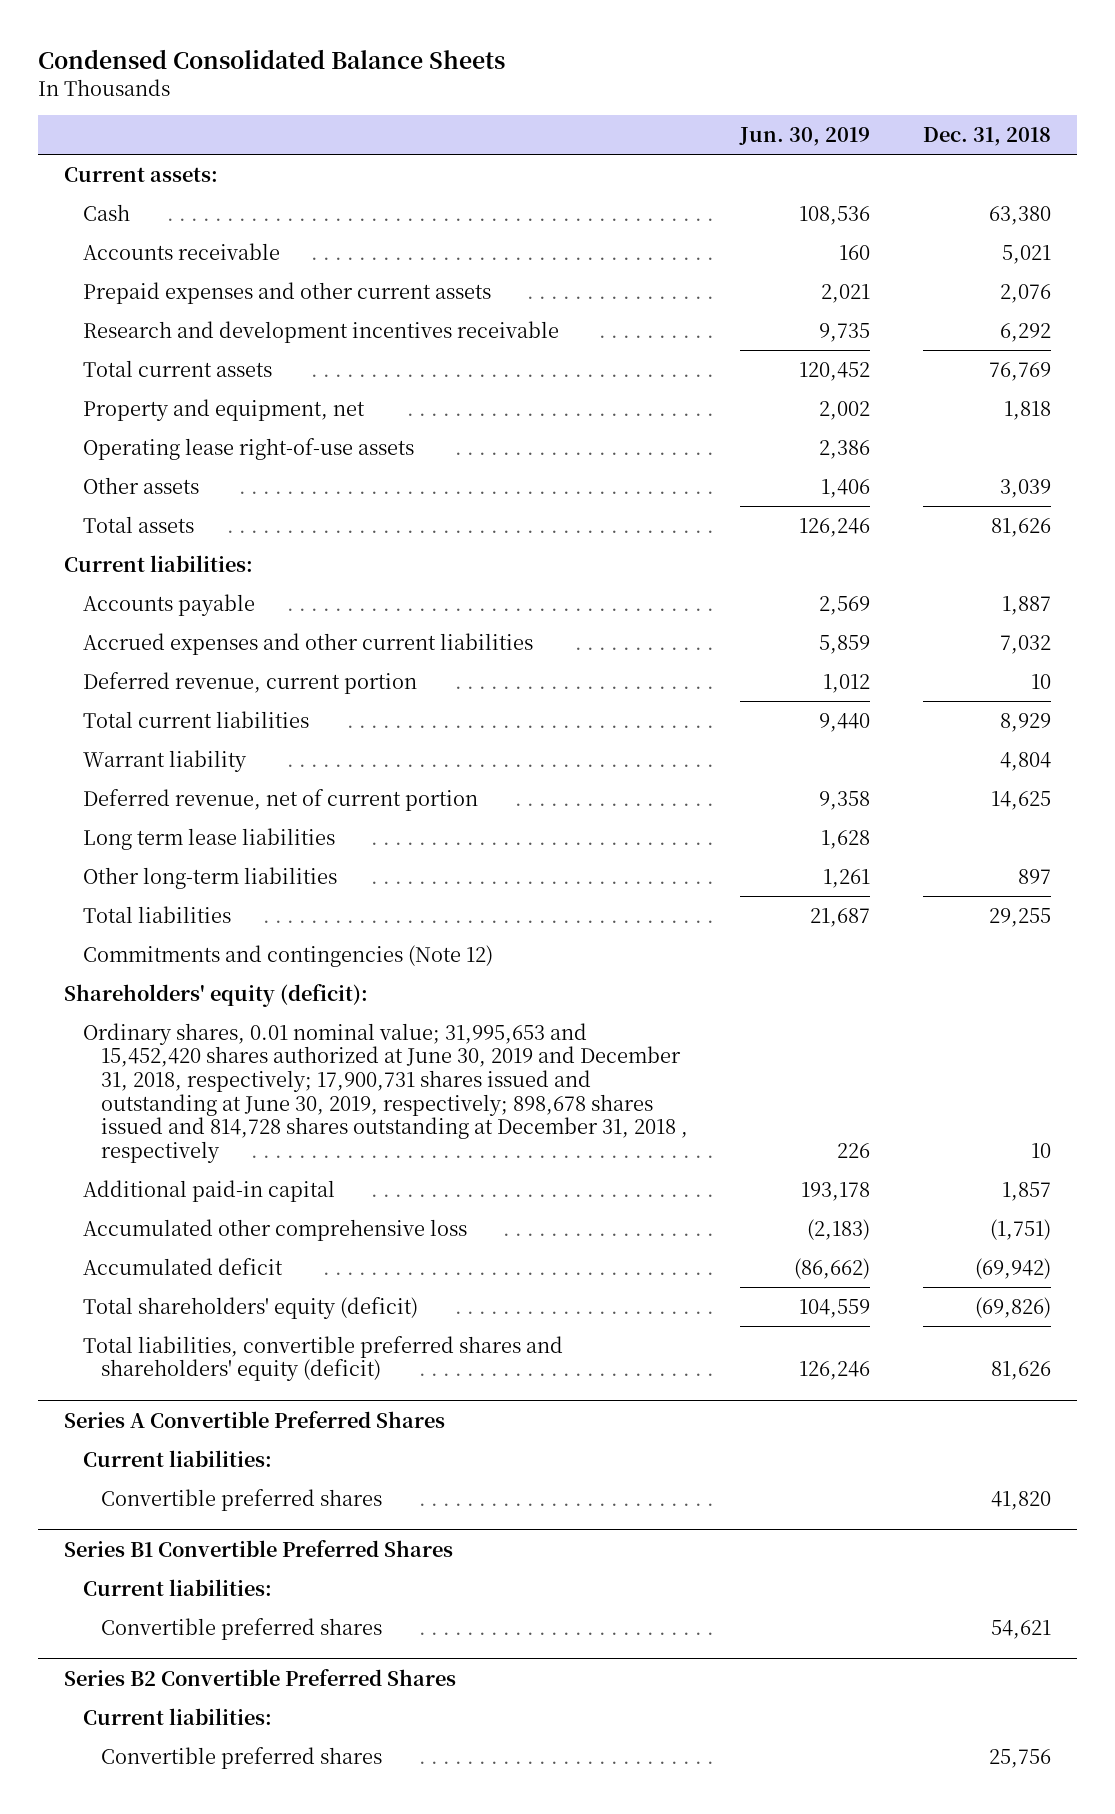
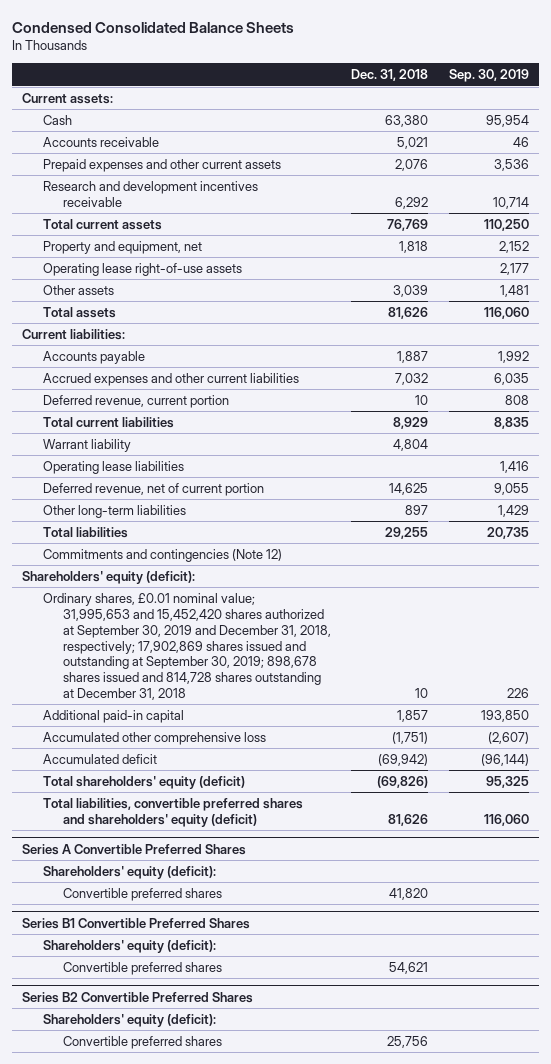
[739,127,871,147] Jun. 30, 2019 -> none
none -> [448,69,529,83] Sep. 30, 2019
none -> [42,460,184,474] Operating lease liabilities
[82,827,335,850] Long term lease liabilities -> none
[82,1022,688,1164] Ordinary shares, 0.01 nominal value; 31,995,653 and 15,452,420 shares authorized at June 30, 2019 and December 31, 2018, respectively; 17,900,731 shares issued and outstanding at June 30, 2019, respectively; 898,678 shares issued and 814,728 shares outstanding at December 31, 2018 , respectively -> [42,592,331,701] Ordinary shares, £0.01 nominal value; 31,995,653 and 15,452,420 shares authorized at September 30, 2019 and December 31, 2018, respectively; 17,902,869 shares issued and outstanding at September 30, 2019; 898,678 shares issued and 814,728 shares outstanding at December 31, 2018
[82,1449,272,1467] Current liabilities: -> none
none -> [42,865,216,879] Shareholders' equity (deficit):
[82,1578,272,1596] Current liabilities: -> none
none -> [42,939,216,953] Shareholders' equity (deficit):
[82,1707,272,1725] Current liabilities: -> none
none -> [42,1013,216,1027] Shareholders' equity (deficit):

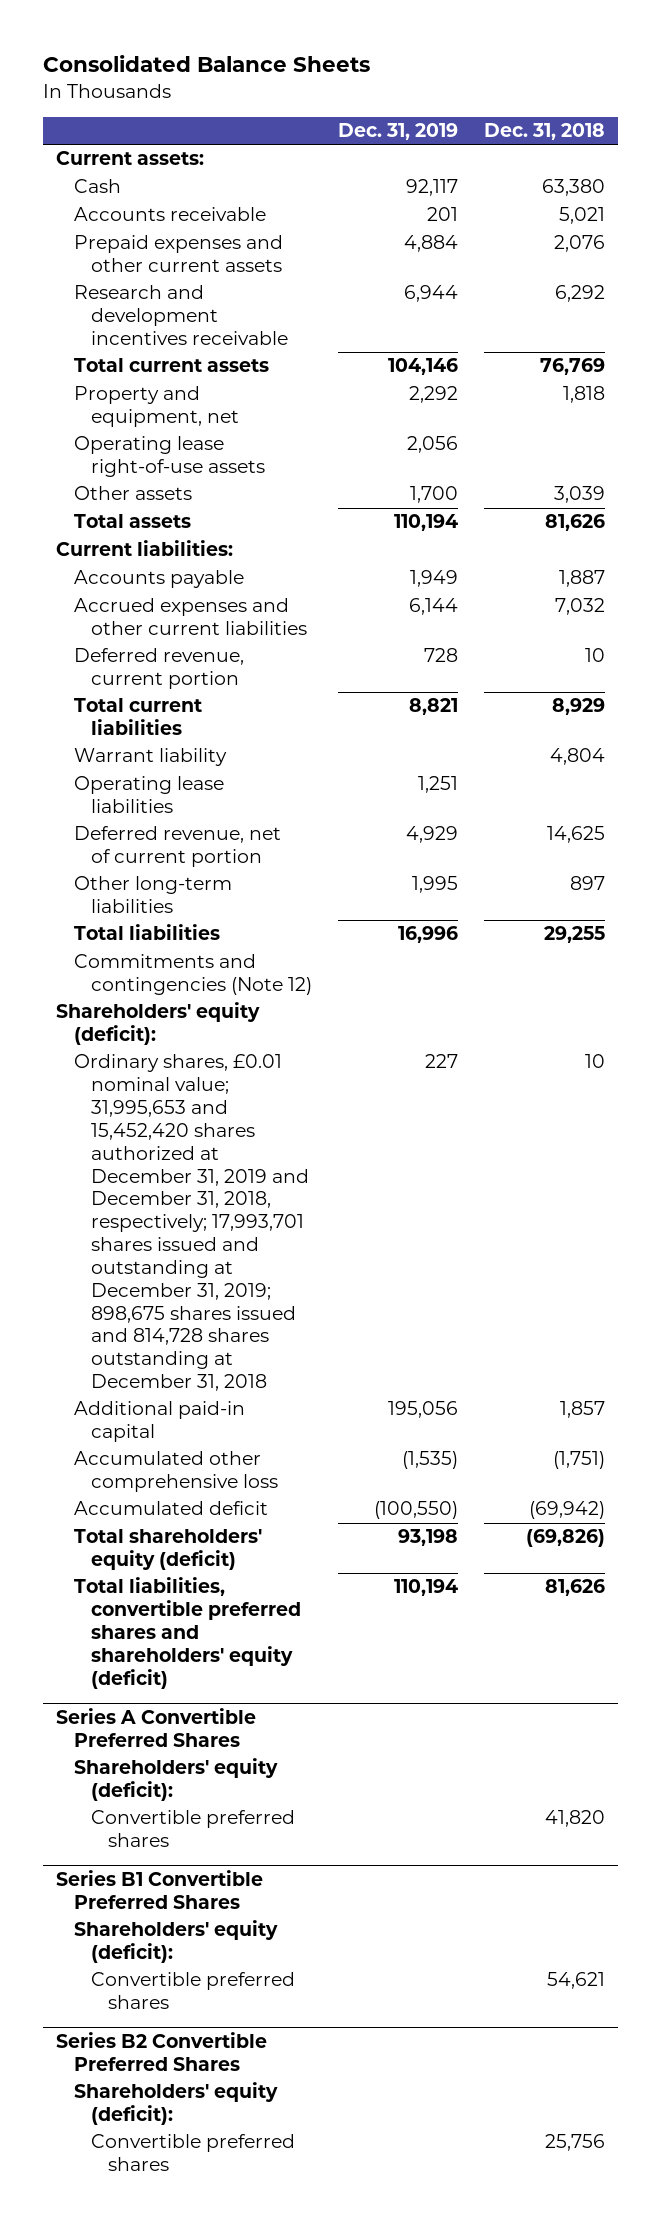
[12,21,295,33] Condensed Consolidated Balance Sheets -> [43,55,371,73] Consolidated Balance Sheets
[448,69,529,83] Sep. 30, 2019 -> none
none -> [337,122,458,140] Dec. 31, 2019
[42,592,331,701] Ordinary shares, £0.01 nominal value; 31,995,653 and 15,452,420 shares authorized at September 30, 2019 and December 31, 2018, respectively; 17,902,869 shares issued and outstanding at September 30, 2019; 898,678 shares issued and 814,728 shares outstanding at December 31, 2018 -> [73,1054,310,1392] Ordinary shares, £0.01 nominal value; 31,995,653 and 15,452,420 shares authorized at December 31, 2019 and December 31, 2018, respectively; 17,993,701 shares issued and outstanding at December 31, 2019; 898,675 shares issued and 814,728 shares outstanding at December 31, 2018

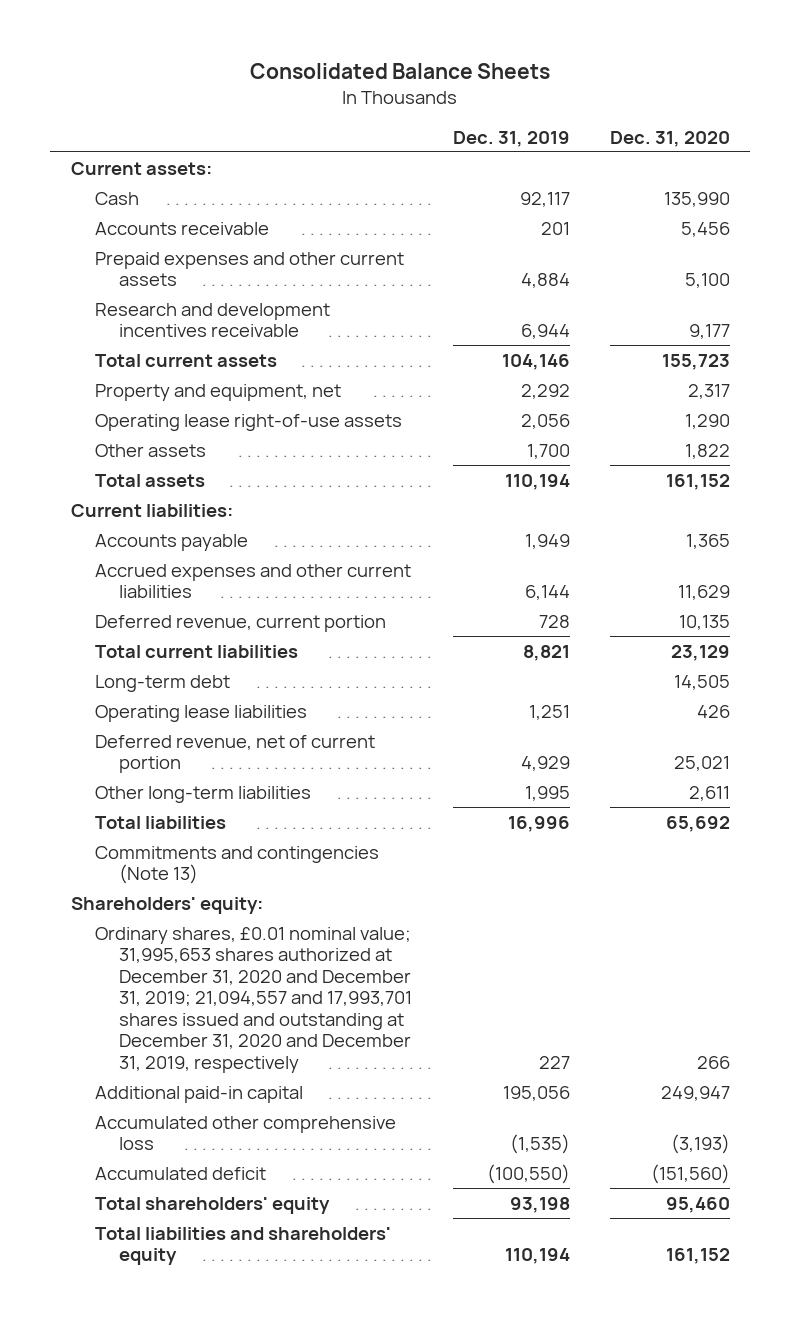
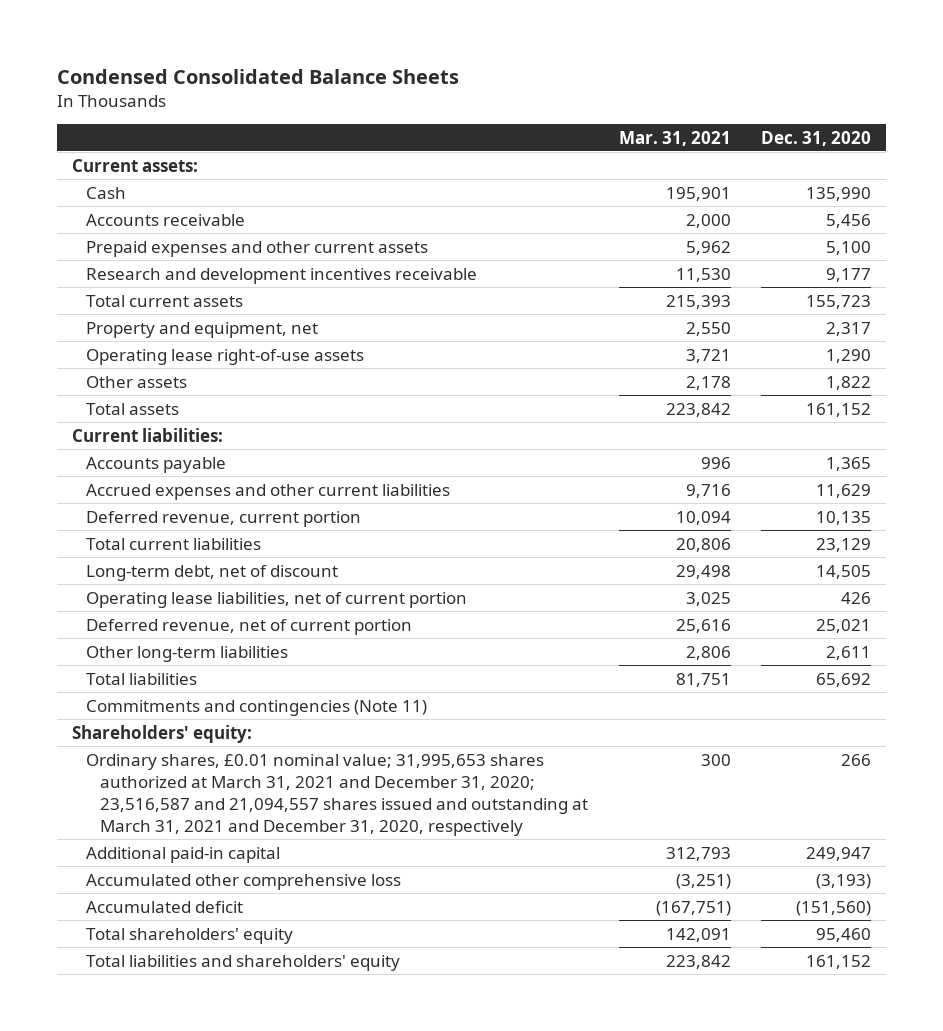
[250,62,551,79] Consolidated Balance Sheets -> [56,68,459,84] Condensed Consolidated Balance Sheets
[452,130,570,147] Dec. 31, 2019 -> none
none -> [618,130,731,146] Mar. 31, 2021
[94,674,230,692] Long-term debt -> [86,564,339,581] Long-term debt, net of discount
[94,704,307,722] Operating lease liabilities -> [86,591,468,608] Operating lease liabilities, net of current portion
[94,845,379,885] Commitments and contingencies (Note 13) -> [86,699,428,716] Commitments and contingencies (Note 11)
[94,926,413,1073] Ordinary shares, £0.01 nominal value; 31,995,653 shares authorized at December 31, 2020 and December 31, 2019; 21,094,557 and 17,993,701 shares issued and outstanding at December 31, 2020 and December 31, 2019, respectively -> [86,753,589,837] Ordinary shares, £0.01 nominal value; 31,995,653 shares authorized at March 31, 2021 and December 31, 2020; 23,516,587 and 21,094,557 shares issued and outstanding at March 31, 2021 and December 31, 2020, respectively

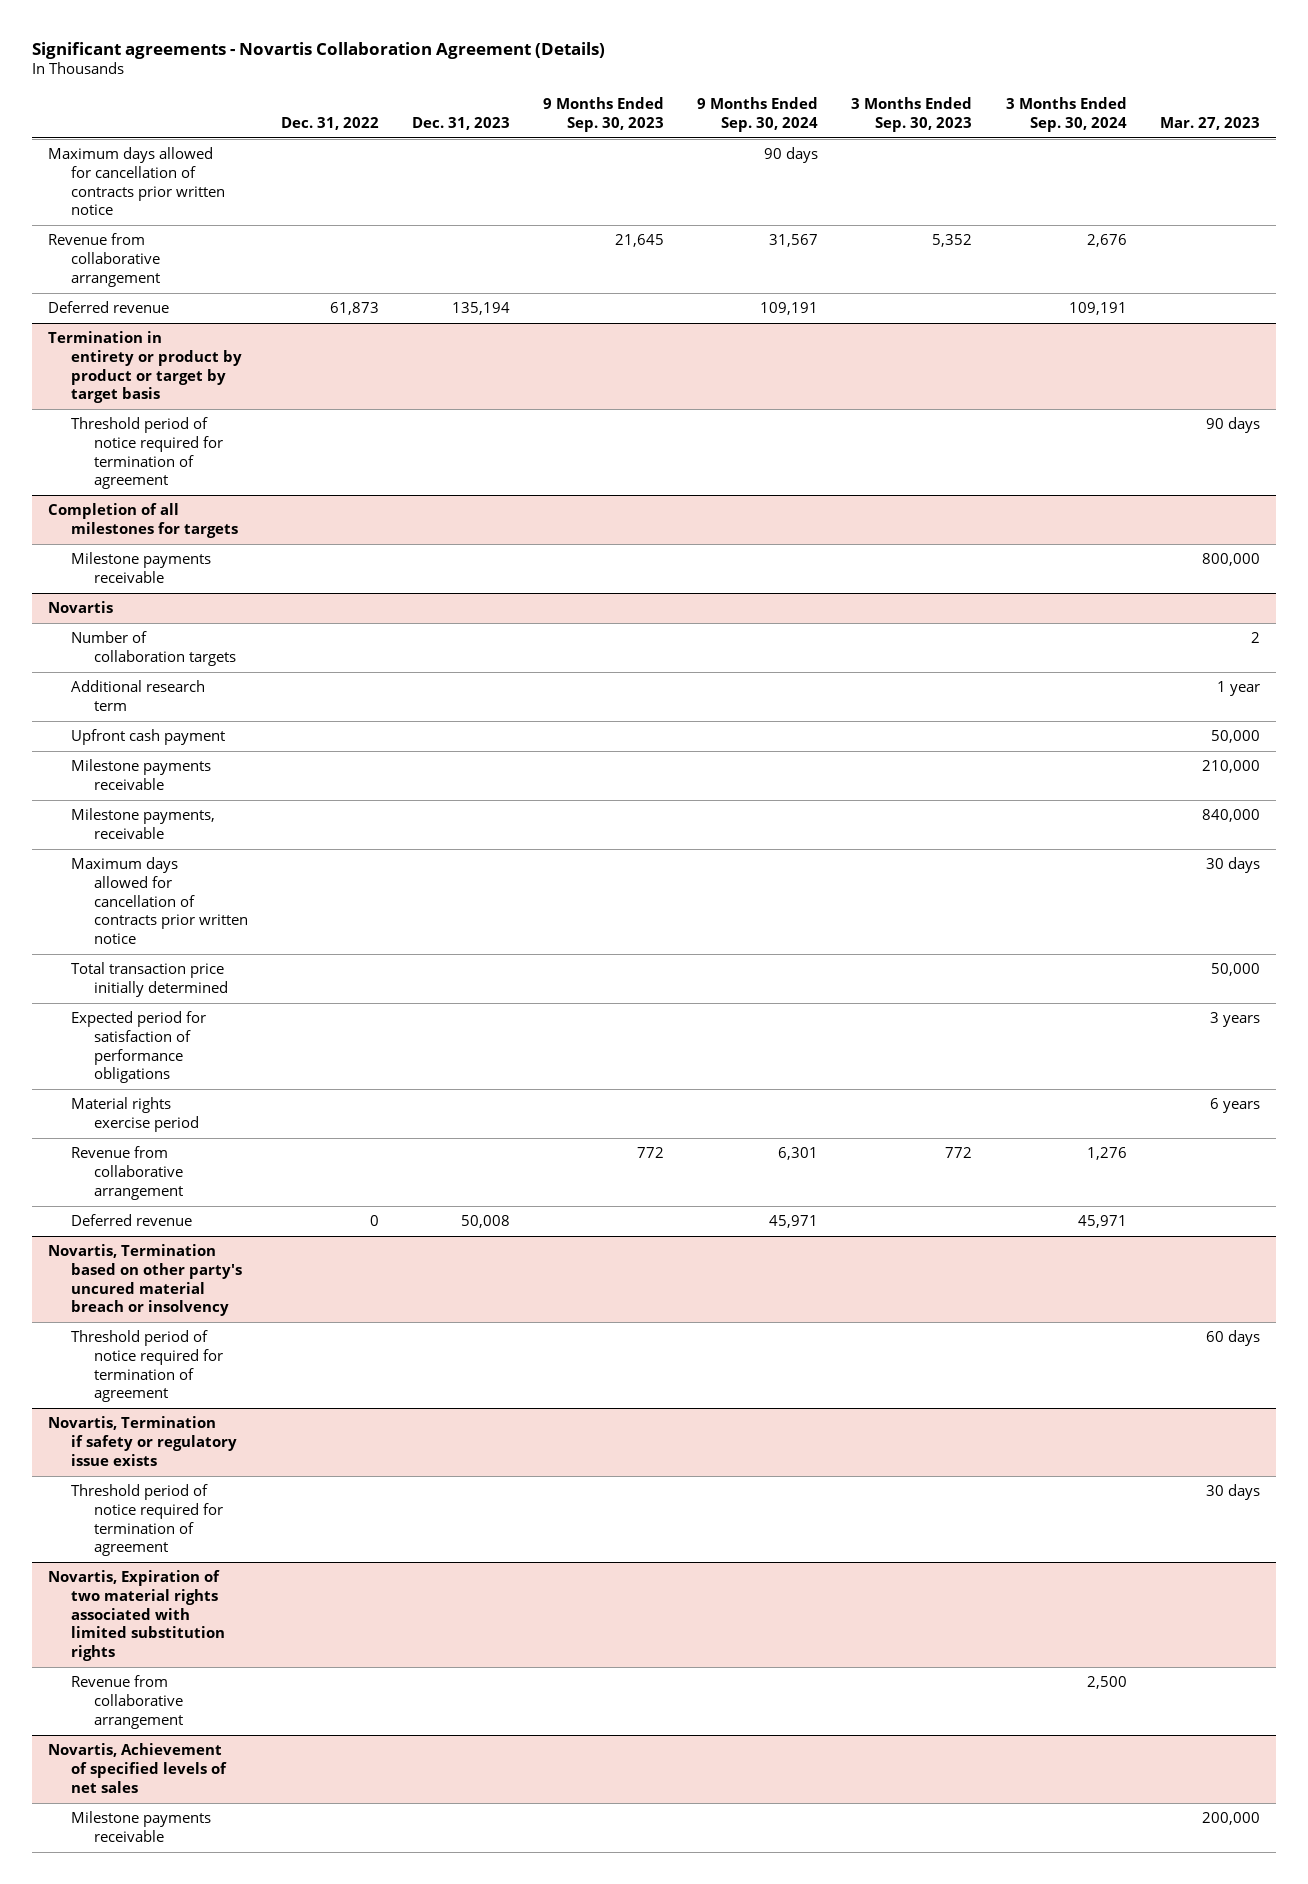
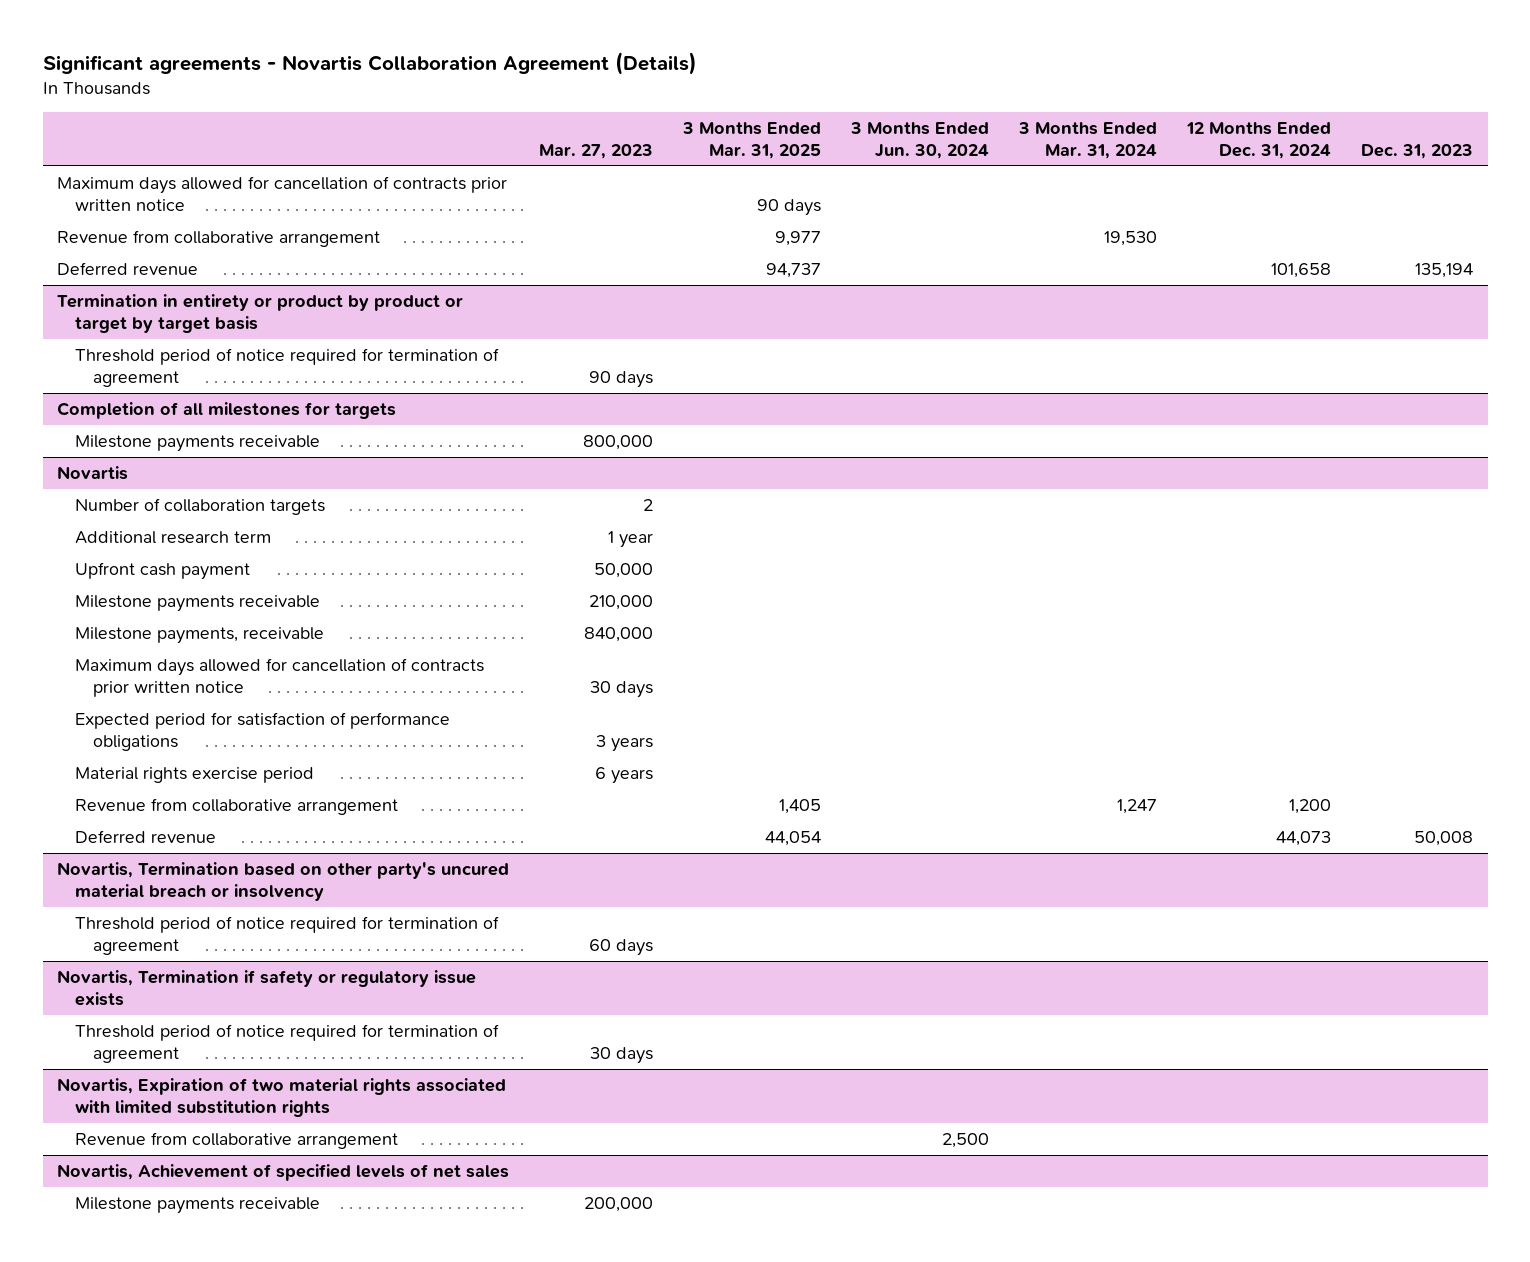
[281,116,380,130] Dec. 31, 2022 -> none
[543,96,665,132] 9 Months Ended Sep. 30, 2023 -> none
[697,96,819,132] 9 Months Ended Sep. 30, 2024 -> none
[851,96,973,132] 3 Months Ended Sep. 30, 2023 -> none
[1005,96,1127,132] 3 Months Ended Sep. 30, 2024 -> none
none -> [682,121,822,159] 3 Months Ended Mar. 31, 2025
none -> [850,121,990,159] 3 Months Ended Jun. 30, 2024
none -> [1017,121,1157,159] 3 Months Ended Mar. 31, 2024
none -> [1185,121,1331,159] 12 Months Ended Dec. 31, 2024
[71,962,229,997] Total transaction price initially determined -> none

